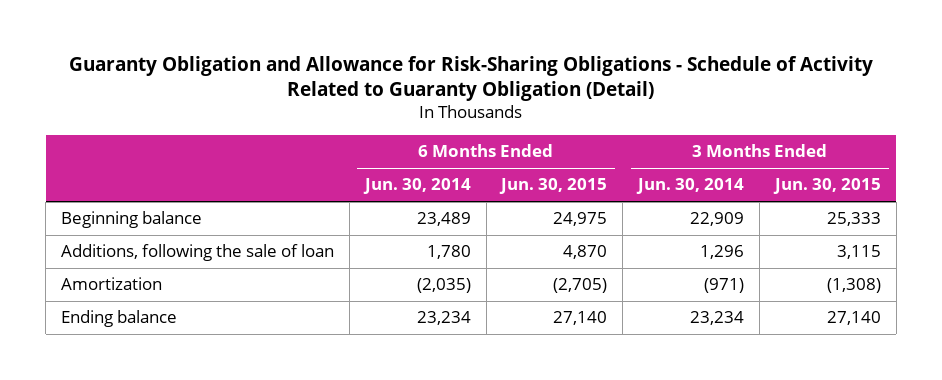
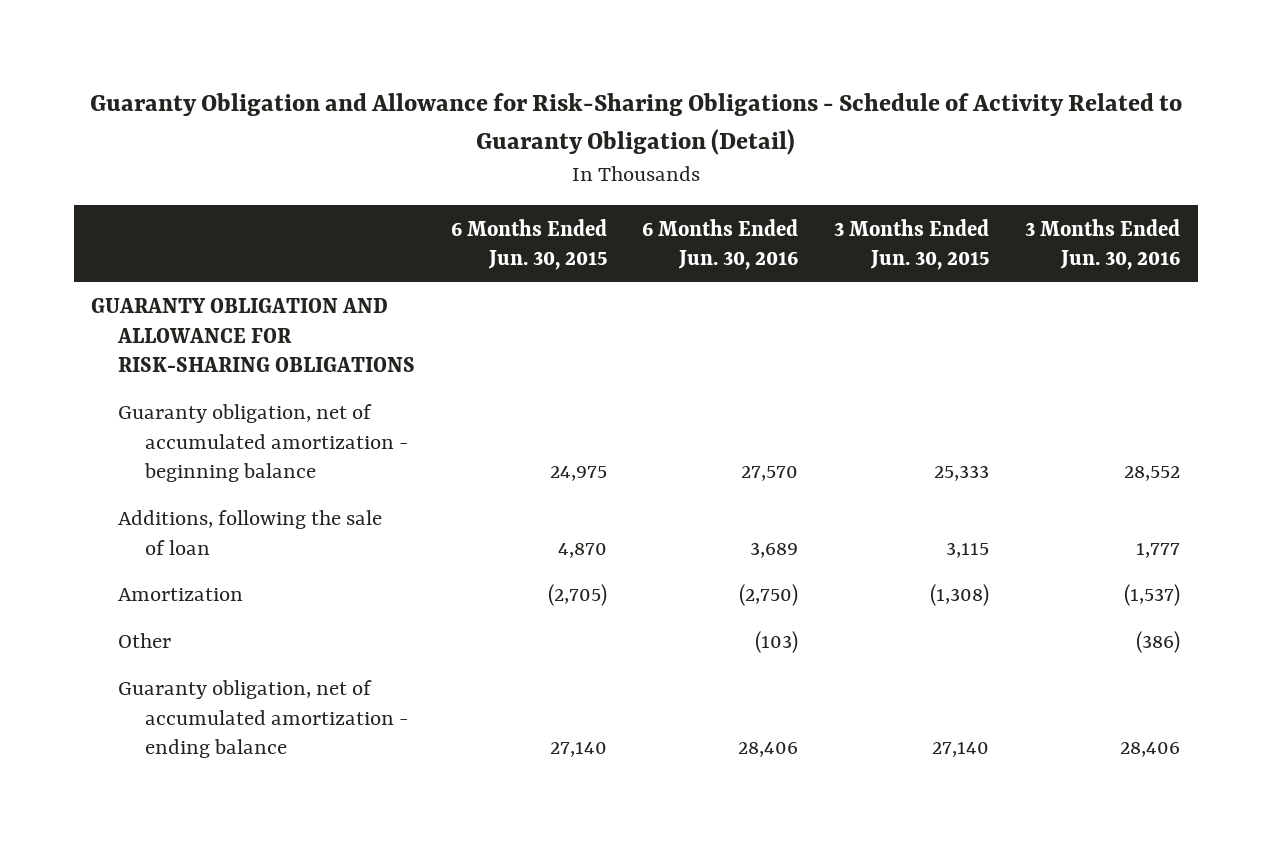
[362,178,471,195] Jun. 30, 2014 -> none
[636,178,745,195] Jun. 30, 2014 -> none
none -> [642,218,799,271] 6 Months Ended Jun. 30, 2016
none -> [1024,218,1180,271] 3 Months Ended Jun. 30, 2016
none -> [91,298,416,373] GUARANTY OBLIGATION AND ALLOWANCE FOR RISK-SHARING OBLIGATIONS
[61,211,203,229] Beginning balance -> [118,404,408,483] Guaranty obligation, net of accumulated amortization - beginning balance
none -> [118,633,172,649] Other
[61,310,178,328] Ending balance -> [118,680,408,759] Guaranty obligation, net of accumulated amortization - ending balance

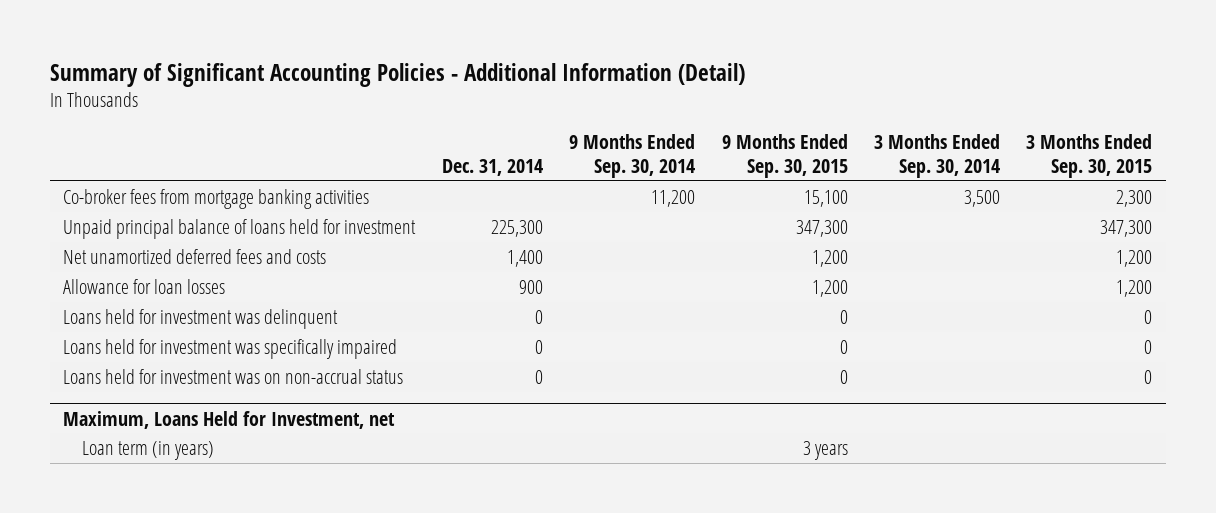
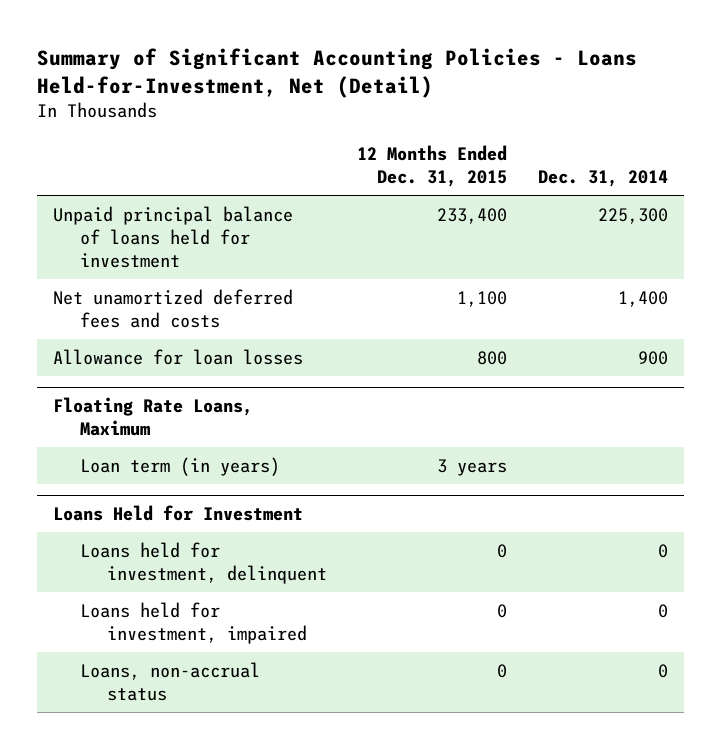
[49,62,745,87] Summary of Significant Accounting Policies - Additional Information (Detail) -> [37,48,638,98] Summary of Significant Accounting Policies - Loans Held-for-Investment, Net (Detail)
[569,134,696,178] 9 Months Ended Sep. 30, 2014 -> none
[721,134,848,178] 9 Months Ended Sep. 30, 2015 -> none
[873,134,1000,178] 3 Months Ended Sep. 30, 2014 -> none
[1026,134,1153,178] 3 Months Ended Sep. 30, 2015 -> none
none -> [357,144,508,187] 12 Months Ended Dec. 31, 2015
[63,188,370,209] Co-broker fees from mortgage banking activities -> none
[63,308,339,329] Loans held for investment was delinquent -> none
[63,338,398,359] Loans held for investment was specifically impaired -> none
[63,368,404,384] Loans held for investment was on non-accrual status -> none
[63,410,396,429] Maximum, Loans Held for Investment, net -> none
none -> [52,397,253,437] Floating Rate Loans, Maximum
none -> [52,505,303,522] Loans Held for Investment
none -> [79,541,327,584] Loans held for investment, delinquent
none -> [79,601,307,644] Loans held for investment, impaired
none -> [79,661,260,701] Loans, non-accrual status

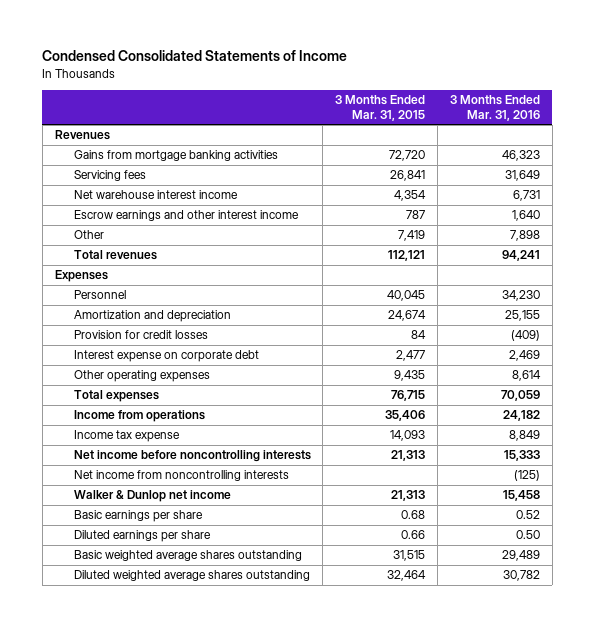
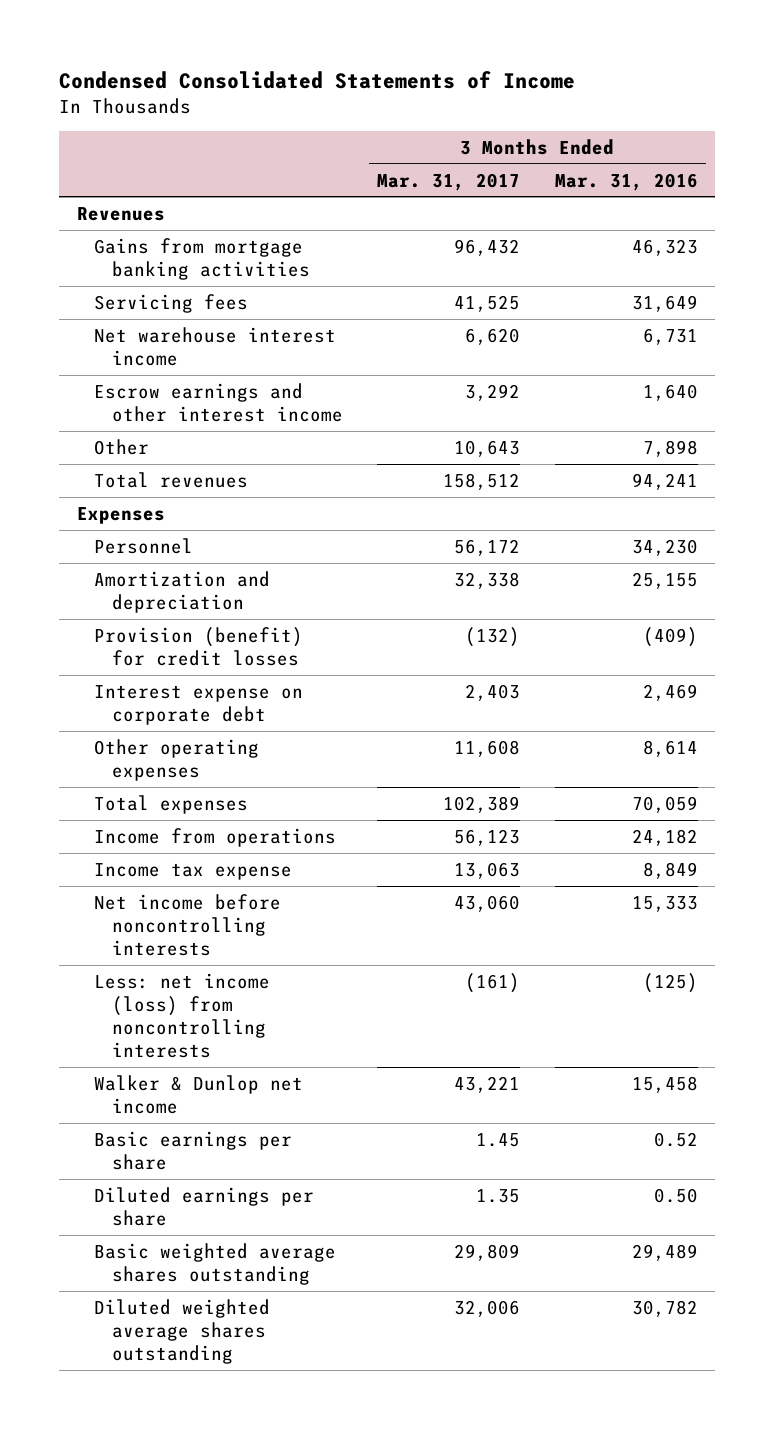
[335,95,426,121] 3 Months Ended Mar. 31, 2015 -> none
none -> [377,172,521,191] Mar. 31, 2017
[73,330,208,340] Provision for credit losses -> [94,626,304,666] Provision (benefit) for credit losses
[73,470,289,482] Net income from noncontrolling interests -> [94,972,271,1059] Less: net income (loss) from noncontrolling interests

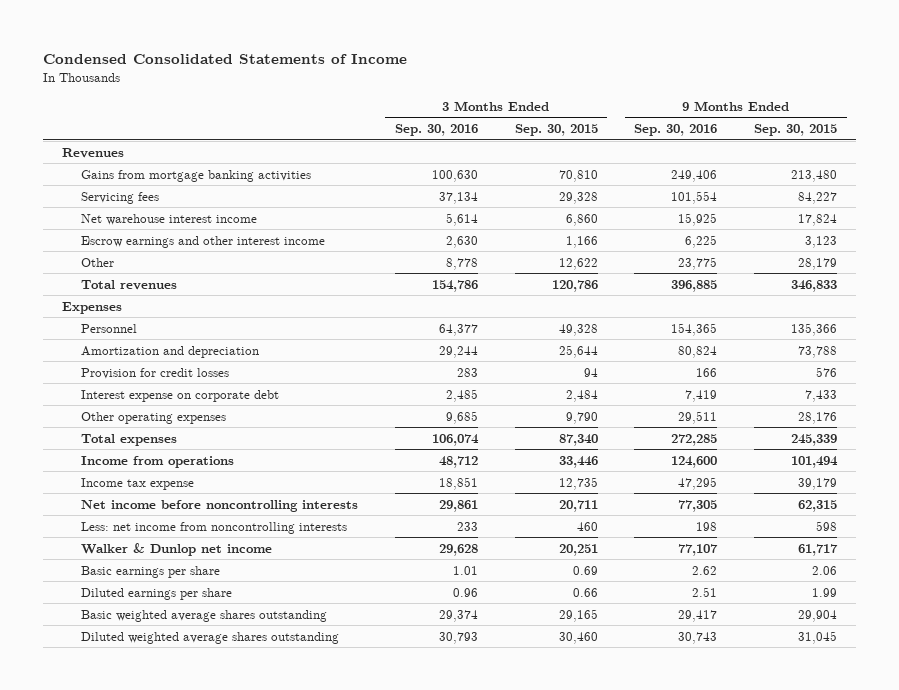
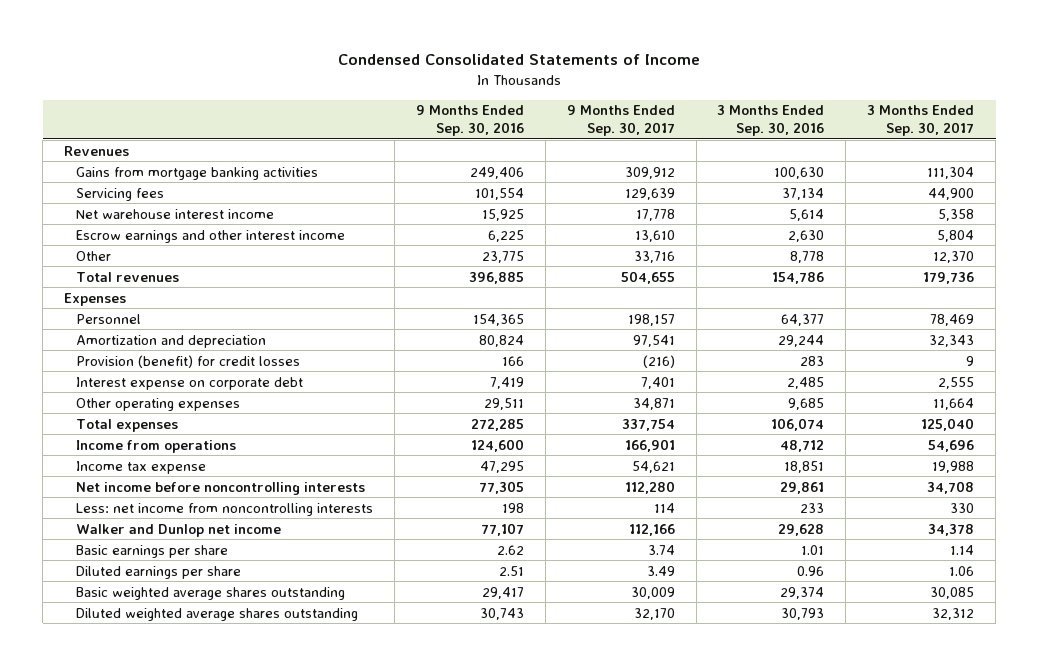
[514,124,598,137] Sep. 30, 2015 -> none
[754,124,838,137] Sep. 30, 2015 -> none
none -> [566,105,675,136] 9 Months Ended Sep. 30, 2017
none -> [867,105,975,136] 3 Months Ended Sep. 30, 2017
[80,367,229,379] Provision for credit losses -> [75,354,300,368] Provision (benefit) for credit losses
[80,542,272,556] Walker & Dunlop net income -> [75,523,281,537] Walker and Dunlop net income

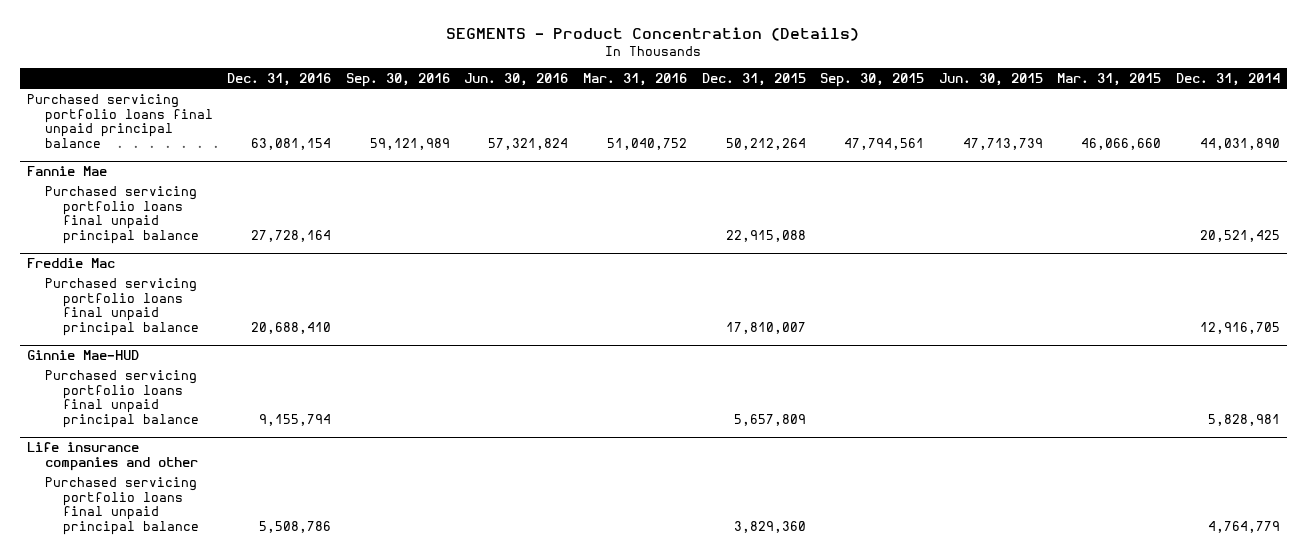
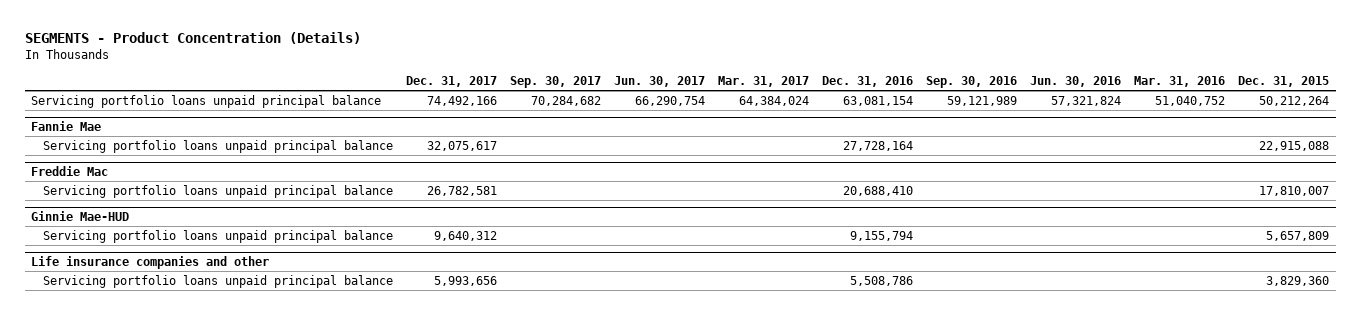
[820,72,925,87] Sep. 30, 2015 -> none
[938,72,1043,86] Jun. 30, 2015 -> none
[1057,72,1162,86] Mar. 31, 2015 -> none
[1176,72,1281,86] Dec. 31, 2014 -> none
none -> [406,75,498,87] Dec. 31, 2017
none -> [510,75,602,88] Sep. 30, 2017
none -> [614,75,706,87] Jun. 30, 2017
none -> [718,75,810,87] Mar. 31, 2017
[26,93,213,149] Purchased servicing portfolio loans final unpaid principal balance -> [31,94,382,108] Servicing portfolio loans unpaid principal balance
[44,185,199,245] Purchased servicing portfolio loans final unpaid principal balance -> [43,139,394,153] Servicing portfolio loans unpaid principal balance
[44,277,199,337] Purchased servicing portfolio loans final unpaid principal balance -> [43,184,394,198] Servicing portfolio loans unpaid principal balance
[44,369,199,429] Purchased servicing portfolio loans final unpaid principal balance -> [43,229,394,243] Servicing portfolio loans unpaid principal balance
[44,476,199,536] Purchased servicing portfolio loans final unpaid principal balance -> [43,274,394,288] Servicing portfolio loans unpaid principal balance

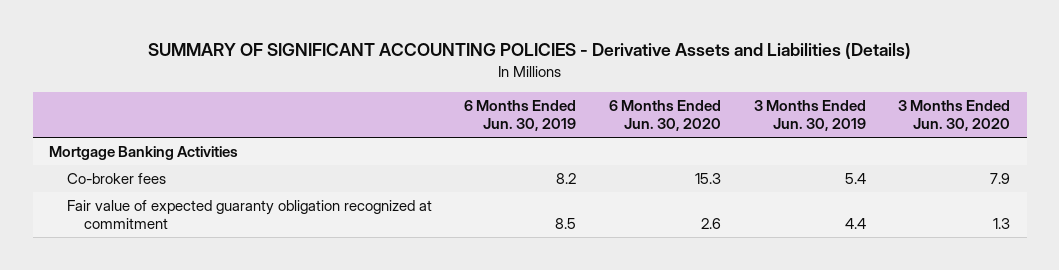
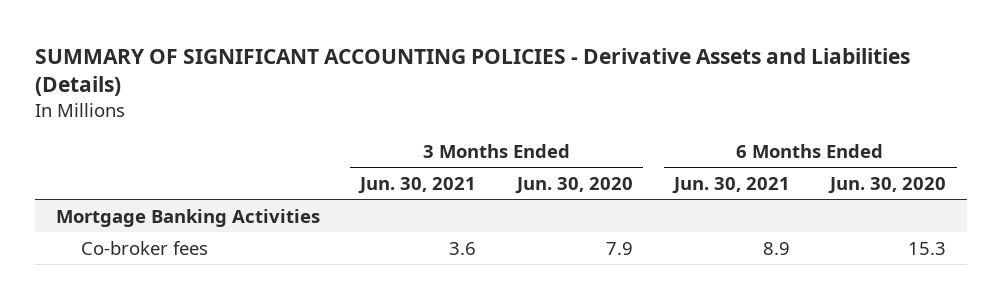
[464,99,577,131] 6 Months Ended Jun. 30, 2019 -> none
[753,99,866,131] 3 Months Ended Jun. 30, 2019 -> none
none -> [358,176,477,194] Jun. 30, 2021
none -> [671,176,790,194] Jun. 30, 2021
[66,200,432,230] Fair value of expected guaranty obligation recognized at commitment -> none

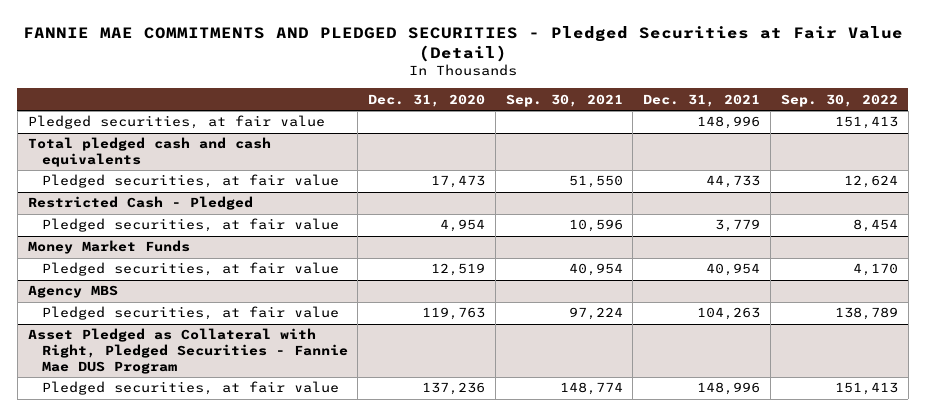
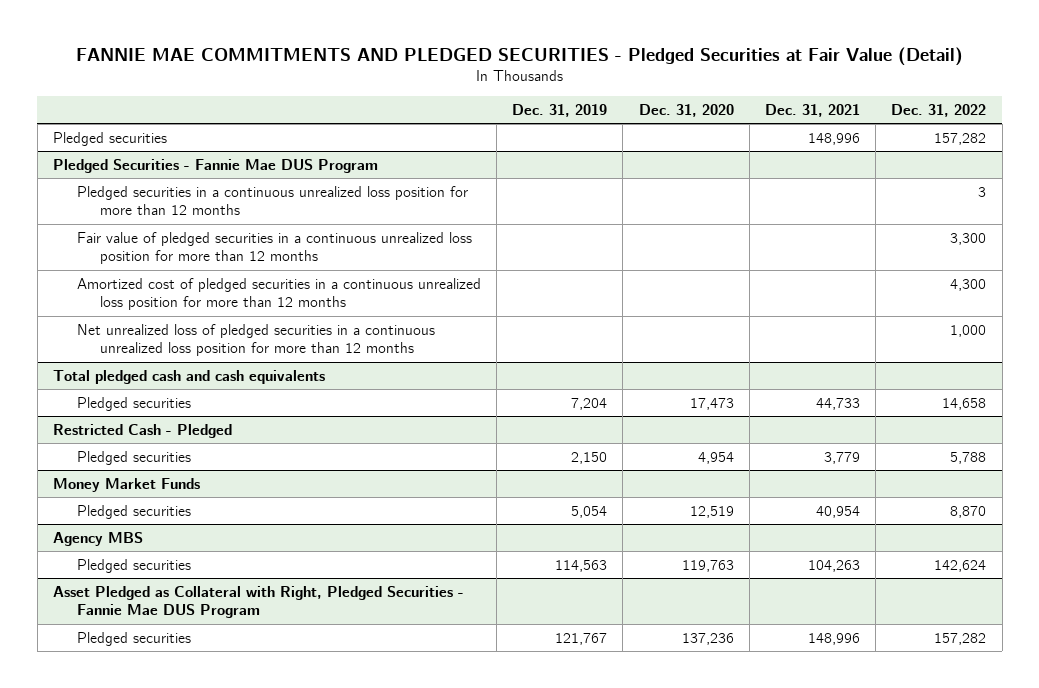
[505,93,623,107] Sep. 30, 2021 -> none
[780,93,898,107] Sep. 30, 2022 -> none
none -> [512,103,608,117] Dec. 31, 2019
none -> [891,103,987,117] Dec. 31, 2022
[27,115,325,130] Pledged securities, at fair value -> [52,131,167,146] Pledged securities
none -> [52,158,378,173] Pledged Securities - Fannie Mae DUS Program
none -> [76,185,468,216] Pledged securities in a continuous unrealized loss position for more than 12 months
none -> [76,231,472,265] Fair value of pledged securities in a continuous unrealized loss position for more than 12 months
none -> [76,277,481,311] Amortized cost of pledged securities in a continuous unrealized loss position for more than 12 months
none -> [76,323,435,357] Net unrealized loss of pledged securities in a continuous unrealized loss position for more than 12 months
[41,174,339,189] Pledged securities, at fair value -> [76,396,191,411] Pledged securities
[41,218,339,233] Pledged securities, at fair value -> [76,450,191,465] Pledged securities
[41,262,339,277] Pledged securities, at fair value -> [76,504,191,519] Pledged securities
[41,306,339,321] Pledged securities, at fair value -> [76,558,191,573] Pledged securities
[41,381,339,396] Pledged securities, at fair value -> [76,631,191,646] Pledged securities

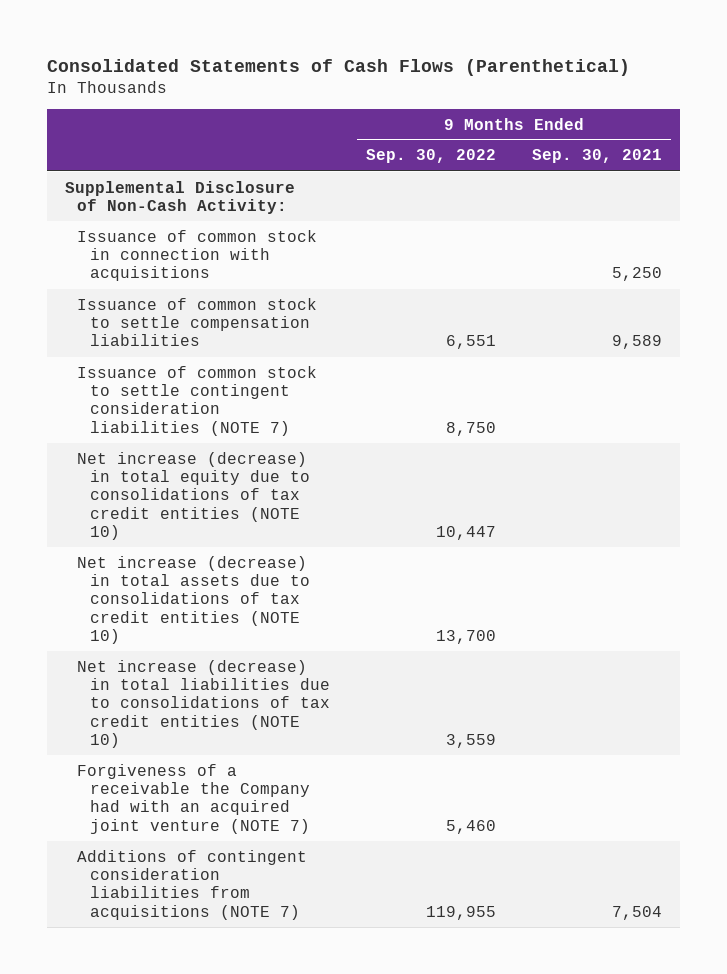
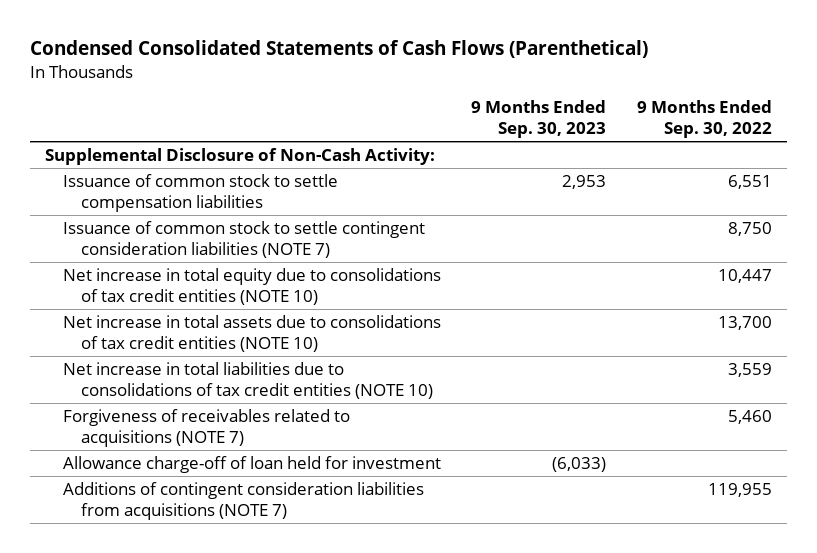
[47,58,631,76] Consolidated Statements of Cash Flows (Parenthetical) -> [29,40,648,59] Condensed Consolidated Statements of Cash Flows (Parenthetical)
[531,149,662,164] Sep. 30, 2021 -> none
none -> [471,100,607,139] 9 Months Ended Sep. 30, 2023
[77,229,318,282] Issuance of common stock in connection with acquisitions -> none
[77,451,310,541] Net increase (decrease) in total equity due to consolidations of tax credit entities (NOTE 10) -> [62,267,441,305] Net increase in total equity due to consolidations of tax credit entities (NOTE 10)
[77,555,310,645] Net increase (decrease) in total assets due to consolidations of tax credit entities (NOTE 10) -> [62,314,441,352] Net increase in total assets due to consolidations of tax credit entities (NOTE 10)
[77,659,330,749] Net increase (decrease) in total liabilities due to consolidations of tax credit entities (NOTE 10) -> [62,361,433,399] Net increase in total liabilities due to consolidations of tax credit entities (NOTE 10)
[77,763,310,834] Forgiveness of a receivable the Company had with an acquired joint venture (NOTE 7) -> [62,408,350,447] Forgiveness of receivables related to acquisitions (NOTE 7)
none -> [62,455,441,473] Allowance charge-off of loan held for investment

